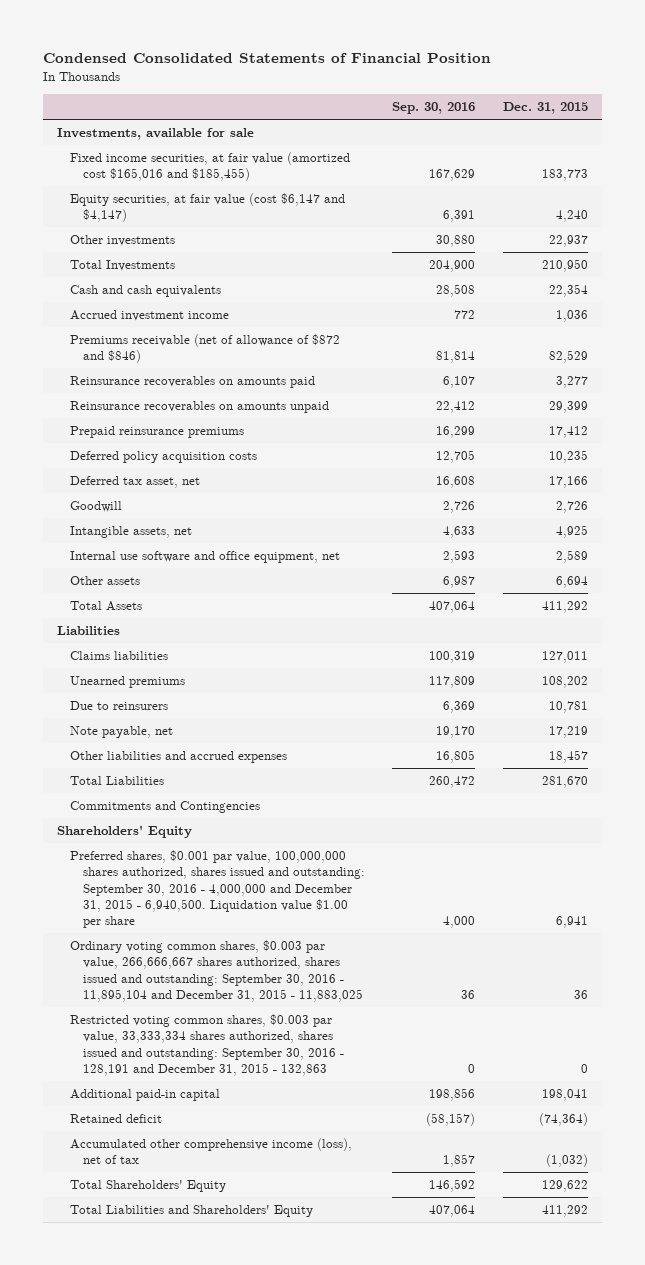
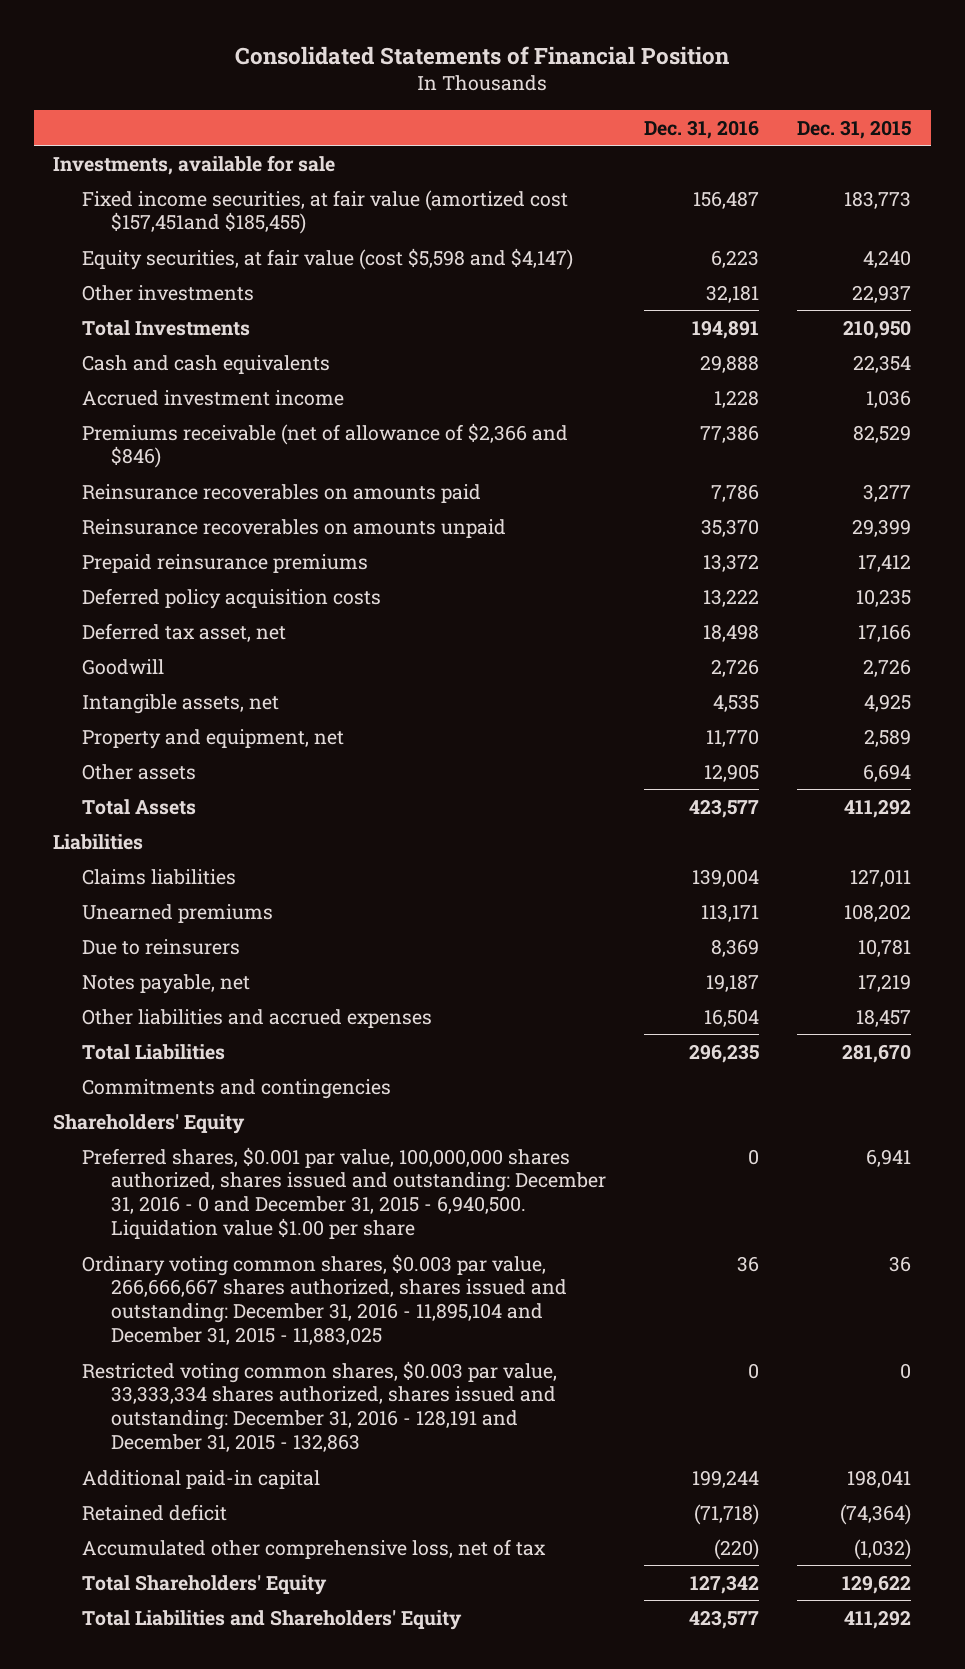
[42,53,491,64] Condensed Consolidated Statements of Financial Position -> [235,46,730,66] Consolidated Statements of Financial Position
[392,102,476,115] Sep. 30, 2016 -> none
none -> [644,119,760,139] Dec. 31, 2016
[69,152,350,182] Fixed income securities, at fair value (amortized cost $165,016 and $185,455) -> [82,189,569,235] Fixed income securities, at fair value (amortized cost $157,451and $185,455)
[69,193,345,223] Equity securities, at fair value (cost $6,147 and $4,147) -> [82,247,574,270] Equity securities, at fair value (cost $5,598 and $4,147)
[69,334,340,364] Premiums receivable (net of allowance of $872 and $846) -> [82,422,569,469] Premiums receivable (net of allowance of $2,366 and $846)
[69,551,340,564] Internal use software and office equipment, net -> [82,728,345,749] Property and equipment, net
[69,726,173,739] Note payable, net -> [82,973,251,994] Notes payable, net
[69,801,260,814] Commitments and Contingencies -> [82,1078,392,1099] Commitments and contingencies
[69,850,365,929] Preferred shares, $0.001 par value, 100,000,000 shares authorized, shares issued and outstanding: September 30, 2016 - 4,000,000 and December 31, 2015 - 6,940,500. Liquidation value $1.00 per share -> [82,1146,607,1240] Preferred shares, $0.001 par value, 100,000,000 shares authorized, shares issued and outstanding: December 31, 2016 - 0 and December 31, 2015 - 6,940,500. Liquidation value $1.00 per share
[69,940,363,1003] Ordinary voting common shares, $0.003 par value, 266,666,667 shares authorized, shares issued and outstanding: September 30, 2016 - 11,895,104 and December 31, 2015 - 11,883,025 -> [82,1253,568,1346] Ordinary voting common shares, $0.003 par value, 266,666,667 shares authorized, shares issued and outstanding: December 31, 2016 - 11,895,104 and December 31, 2015 - 11,883,025
[69,1014,344,1077] Restricted voting common shares, $0.003 par value, 33,333,334 shares authorized, shares issued and outstanding: September 30, 2016 - 128,191 and December 31, 2015 - 132,863 -> [82,1360,558,1453] Restricted voting common shares, $0.003 par value, 33,333,334 shares authorized, shares issued and outstanding: December 31, 2016 - 128,191 and December 31, 2015 - 132,863
[69,1138,352,1165] Accumulated other comprehensive income (loss), net of tax -> [82,1538,547,1559] Accumulated other comprehensive loss, net of tax

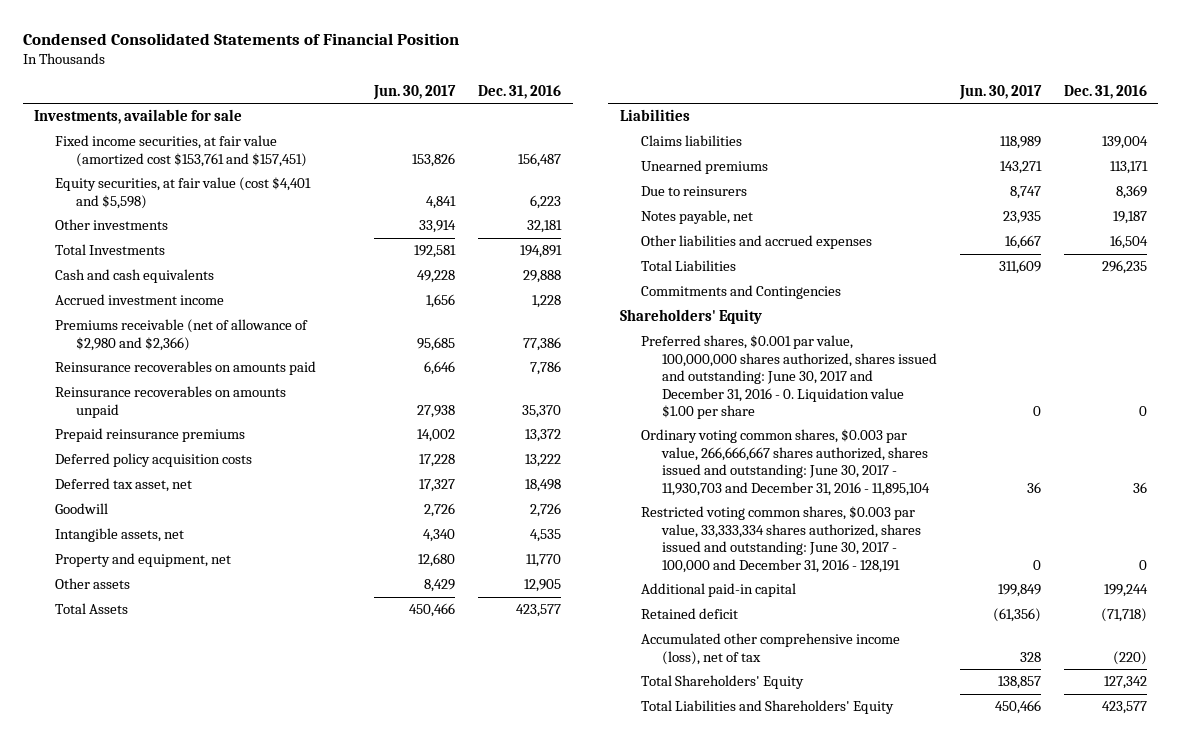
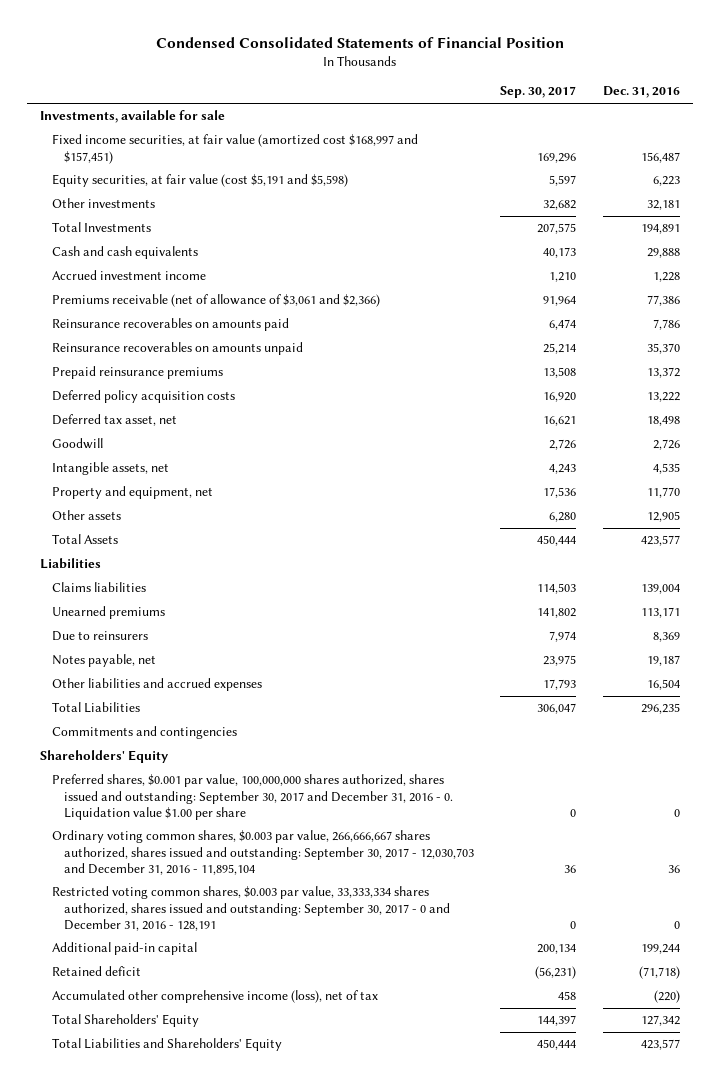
[373,84,457,100] Jun. 30, 2017 -> none
none -> [500,86,577,99] Sep. 30, 2017
[55,135,308,167] Fixed income securities, at fair value (amortized cost $153,761 and $157,451) -> [52,134,419,164] Fixed income securities, at fair value (amortized cost $168,997 and $157,451)
[55,177,312,209] Equity securities, at fair value (cost $4,401 and $5,598) -> [52,174,349,188] Equity securities, at fair value (cost $5,191 and $5,598)
[55,319,309,351] Premiums receivable (net of allowance of $2,980 and $2,366) -> [52,294,381,308] Premiums receivable (net of allowance of $3,061 and $2,366)
[640,285,841,300] Commitments and Contingencies -> [52,726,238,740] Commitments and contingencies
[640,335,937,419] Preferred shares, $0.001 par value, 100,000,000 shares authorized, shares issued and outstanding: June 30, 2017 and December 31, 2016 - 0. Liquidation value $1.00 per share -> [52,774,454,820] Preferred shares, $0.001 par value, 100,000,000 shares authorized, shares issued and outstanding: September 30, 2017 and December 31, 2016 - 0. Liquidation value $1.00 per share
[640,429,930,496] Ordinary voting common shares, $0.003 par value, 266,666,667 shares authorized, shares issued and outstanding: June 30, 2017 - 11,930,703 and December 31, 2016 - 11,895,104 -> [52,830,475,875] Ordinary voting common shares, $0.003 par value, 266,666,667 shares authorized, shares issued and outstanding: September 30, 2017 - 12,030,703 and December 31, 2016 - 11,895,104
[640,506,921,573] Restricted voting common shares, $0.003 par value, 33,333,334 shares authorized, shares issued and outstanding: June 30, 2017 - 100,000 and December 31, 2016 - 128,191 -> [52,886,451,931] Restricted voting common shares, $0.003 par value, 33,333,334 shares authorized, shares issued and outstanding: September 30, 2017 - 0 and December 31, 2016 - 128,191

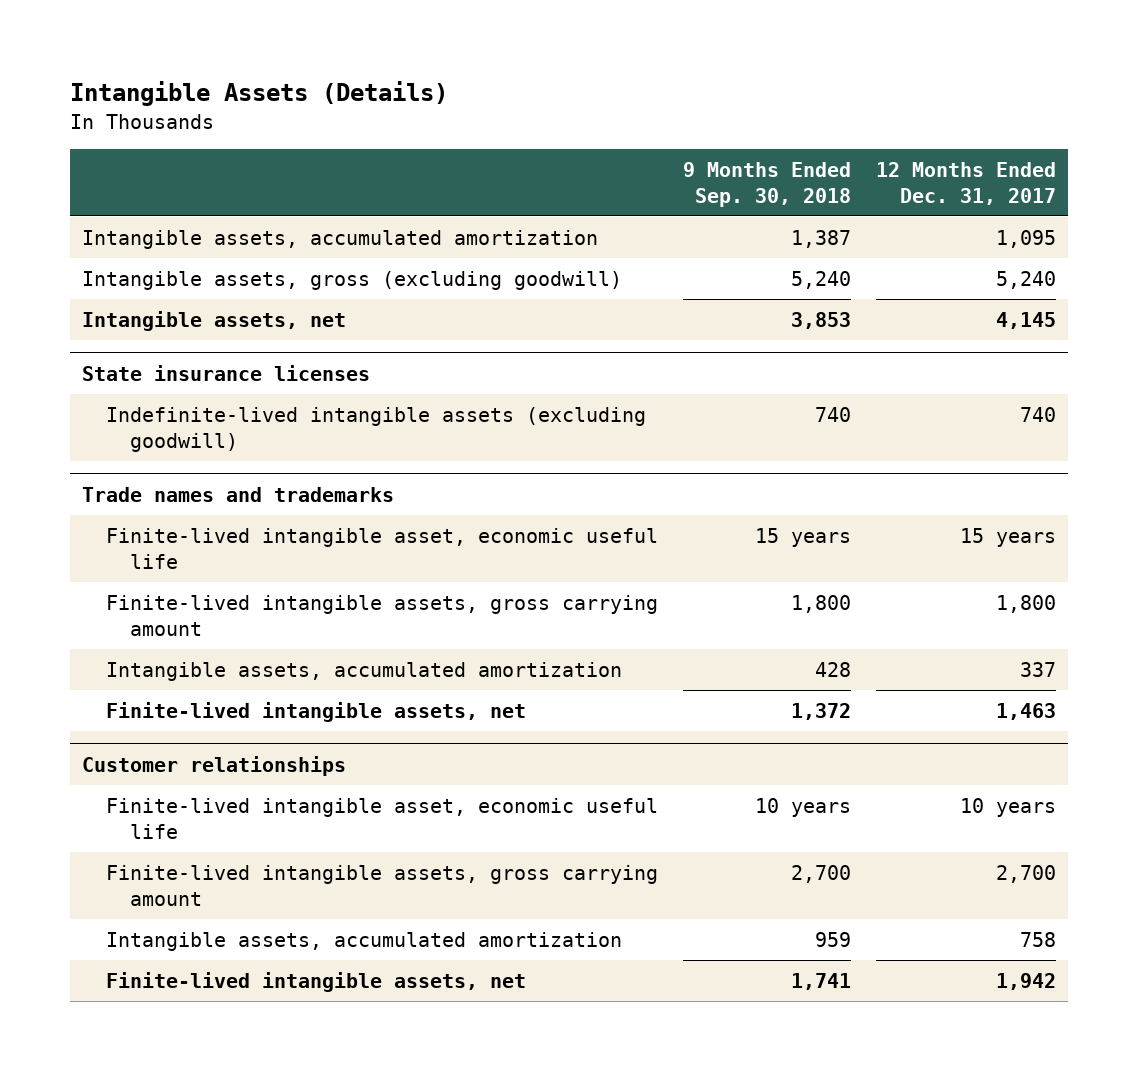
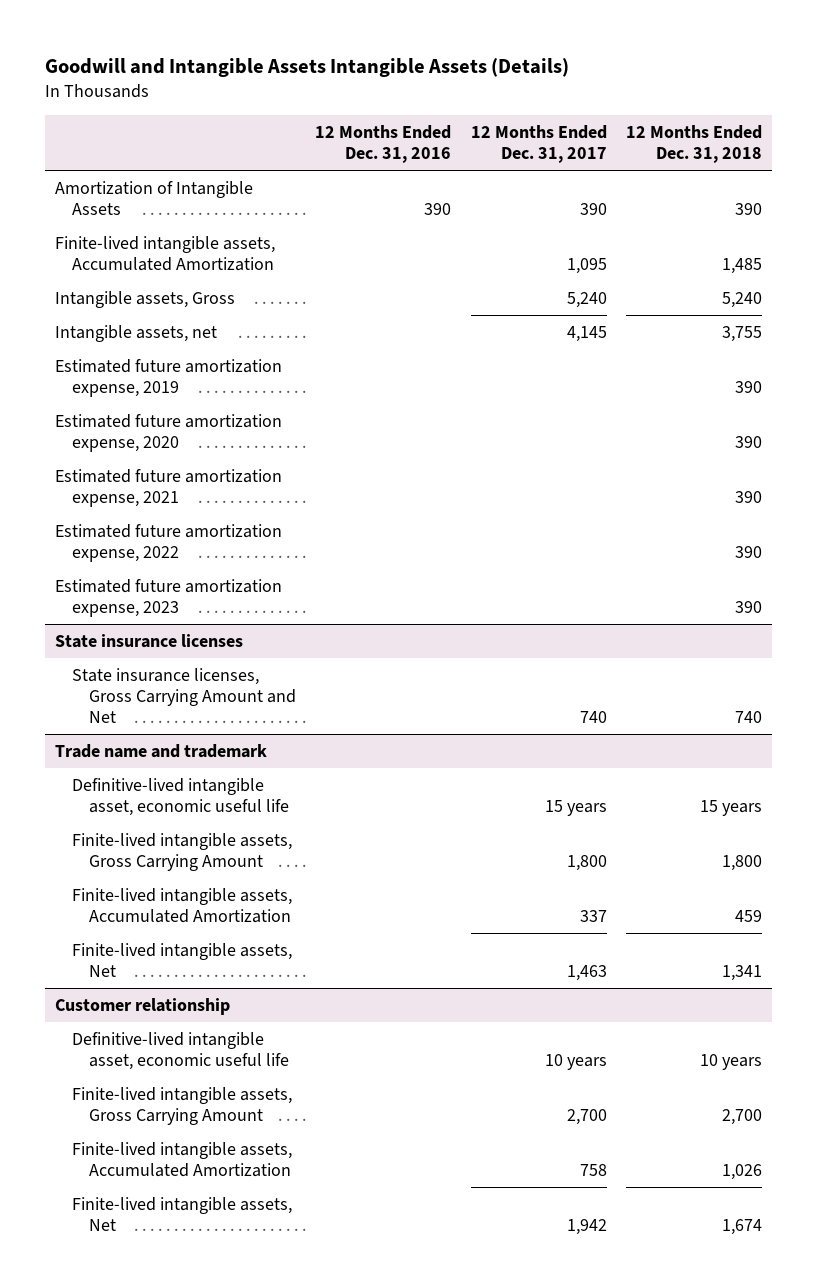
[69,81,448,107] Intangible Assets (Details) -> [45,57,570,77] Goodwill and Intangible Assets Intangible Assets (Details)
[683,161,852,207] 9 Months Ended Sep. 30, 2018 -> none
none -> [315,125,452,163] 12 Months Ended Dec. 31, 2016
none -> [626,125,763,163] 12 Months Ended Dec. 31, 2018
none -> [54,181,253,215] Amortization of Intangible Assets
[82,229,599,249] Intangible assets, accumulated amortization -> [54,236,275,271] Finite-lived intangible assets, Accumulated Amortization
[82,270,623,290] Intangible assets, gross (excluding goodwill) -> [54,291,235,309] Intangible assets, Gross
none -> [54,359,282,397] Estimated future amortization expense, 2019
none -> [54,414,282,452] Estimated future amortization expense, 2020
none -> [54,469,282,507] Estimated future amortization expense, 2021
none -> [54,524,282,562] Estimated future amortization expense, 2022
none -> [54,579,282,617] Estimated future amortization expense, 2023
[106,406,647,452] Indefinite-lived intangible assets (excluding goodwill) -> [71,668,296,723] State insurance licenses, Gross Carrying Amount and Net
[82,486,395,502] Trade names and trademarks -> [54,744,267,759] Trade name and trademark
[106,527,659,569] Finite-lived intangible asset, economic useful life -> [71,778,289,816] Definitive-lived intangible asset, economic useful life
[106,594,659,636] Finite-lived intangible assets, gross carrying amount -> [71,833,292,871] Finite-lived intangible assets, Gross Carrying Amount
[106,661,623,681] Intangible assets, accumulated amortization -> [71,888,292,923] Finite-lived intangible assets, Accumulated Amortization
[106,701,527,722] Finite-lived intangible assets, net -> [71,943,292,977] Finite-lived intangible assets, Net
[82,755,347,776] Customer relationships -> [54,998,230,1016] Customer relationship
[106,797,659,839] Finite-lived intangible asset, economic useful life -> [71,1032,289,1070] Definitive-lived intangible asset, economic useful life
[106,864,659,906] Finite-lived intangible assets, gross carrying amount -> [71,1087,292,1125] Finite-lived intangible assets, Gross Carrying Amount
[106,931,623,951] Intangible assets, accumulated amortization -> [71,1142,292,1177] Finite-lived intangible assets, Accumulated Amortization
[106,971,527,992] Finite-lived intangible assets, net -> [71,1197,292,1231] Finite-lived intangible assets, Net

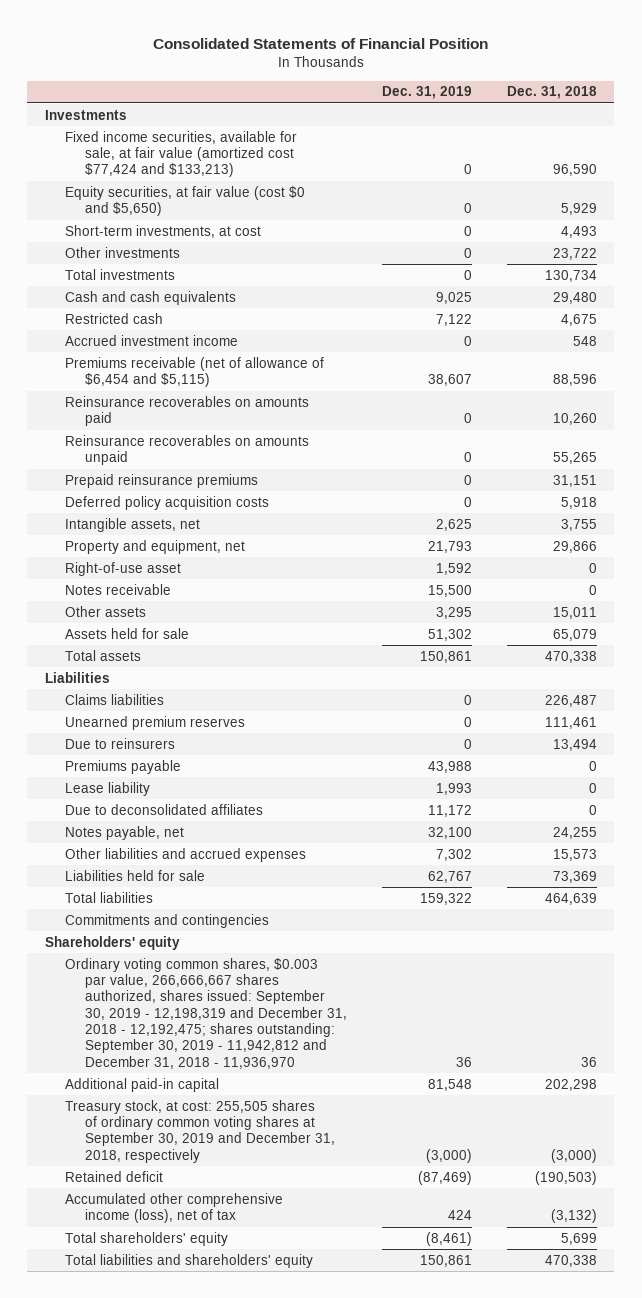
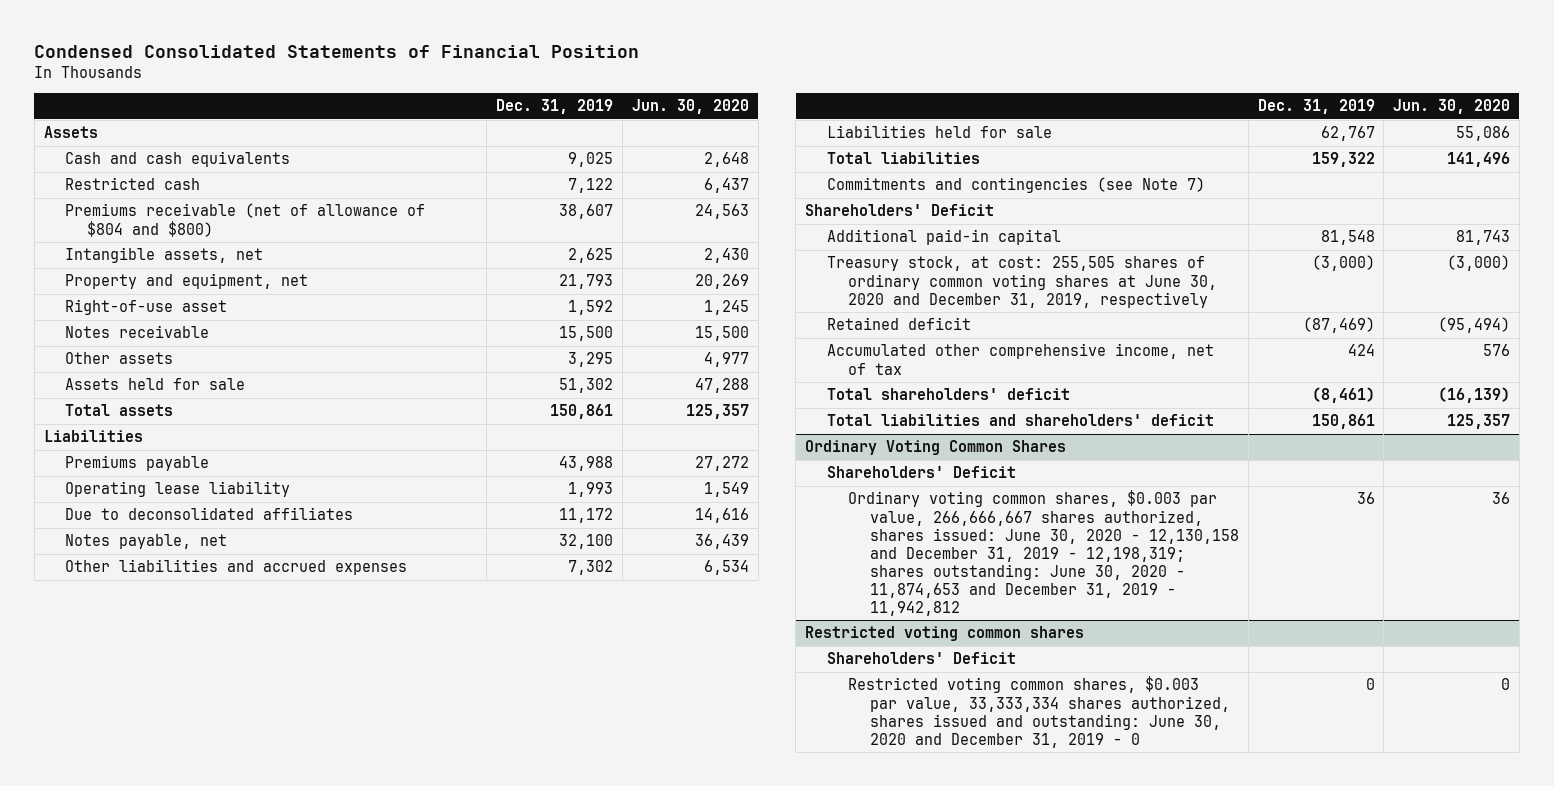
[152,37,488,49] Consolidated Statements of Financial Position -> [34,44,640,58] Condensed Consolidated Statements of Financial Position
[506,86,597,100] Dec. 31, 2018 -> none
none -> [631,99,749,115] Jun. 30, 2020
[44,109,127,120] Investments -> none
[65,130,298,178] Fixed income securities, available for sale, at fair value (amortized cost $77,424 and $133,213) -> none
[65,185,306,217] Equity securities, at fair value (cost $0 and $5,650) -> none
[65,224,262,238] Short-term investments, at cost -> none
[65,246,181,258] Other investments -> none
[65,268,176,280] Total investments -> none
none -> [43,126,98,139] Assets
[65,334,239,346] Accrued investment income -> none
[65,395,310,427] Reinsurance recoverables on amounts paid -> none
[65,434,310,466] Reinsurance recoverables on amounts unpaid -> none
[65,473,259,488] Prepaid reinsurance premiums -> none
[65,495,270,510] Deferred policy acquisition costs -> none
[65,356,325,388] Premiums receivable (net of allowance of $6,454 and $5,115) -> [65,203,426,237] Premiums receivable (net of allowance of $804 and $800)
[65,693,165,705] Claims liabilities -> none
[65,715,246,730] Unearned premium reserves -> none
[65,737,176,749] Due to reinsurers -> none
[65,781,151,796] Lease liability -> [65,481,291,498] Operating lease liability
[65,957,348,1069] Ordinary voting common shares, $0.003 par value, 266,666,667 shares authorized, shares issued: September 30, 2019 - 12,198,319 and December 31, 2018 - 12,192,475; shares outstanding: September 30, 2019 - 11,942,812 and December 31, 2018 - 11,936,970 -> none
[65,913,270,928] Commitments and contingencies -> [826,177,1205,194] Commitments and contingencies (see Note 7)
[44,935,180,950] Shareholders' equity -> [804,204,994,217] Shareholders' Deficit
[65,1099,336,1163] Treasury stock, at cost: 255,505 shares of ordinary common voting shares at September 30, 2019 and December 31, 2018, respectively -> [826,256,1218,308] Treasury stock, at cost: 255,505 shares of ordinary common voting shares at June 30, 2020 and December 31, 2019, respectively
[65,1192,284,1224] Accumulated other comprehensive income (loss), net of tax -> [826,343,1214,375] Accumulated other comprehensive income, net of tax
[65,1231,229,1246] Total shareholders' equity -> [826,388,1070,401] Total shareholders' deficit
[65,1253,314,1268] Total liabilities and shareholders' equity -> [826,414,1214,427] Total liabilities and shareholders' deficit
none -> [804,440,1066,456] Ordinary Voting Common Shares
none -> [826,466,1016,479] Shareholders' Deficit
none -> [848,490,1239,616] Ordinary voting common shares, $0.003 par value, 266,666,667 shares authorized, shares issued: June 30, 2020 - 12,130,158 and December 31, 2019 - 12,198,319; shares outstanding: June 30, 2020 - 11,874,653 and December 31, 2019 - 11,942,812
none -> [804,626,1084,642] Restricted voting common shares
none -> [826,652,1016,665] Shareholders' Deficit
none -> [848,676,1230,748] Restricted voting common shares, $0.003 par value, 33,333,334 shares authorized, shares issued and outstanding: June 30, 2020 and December 31, 2019 - 0

